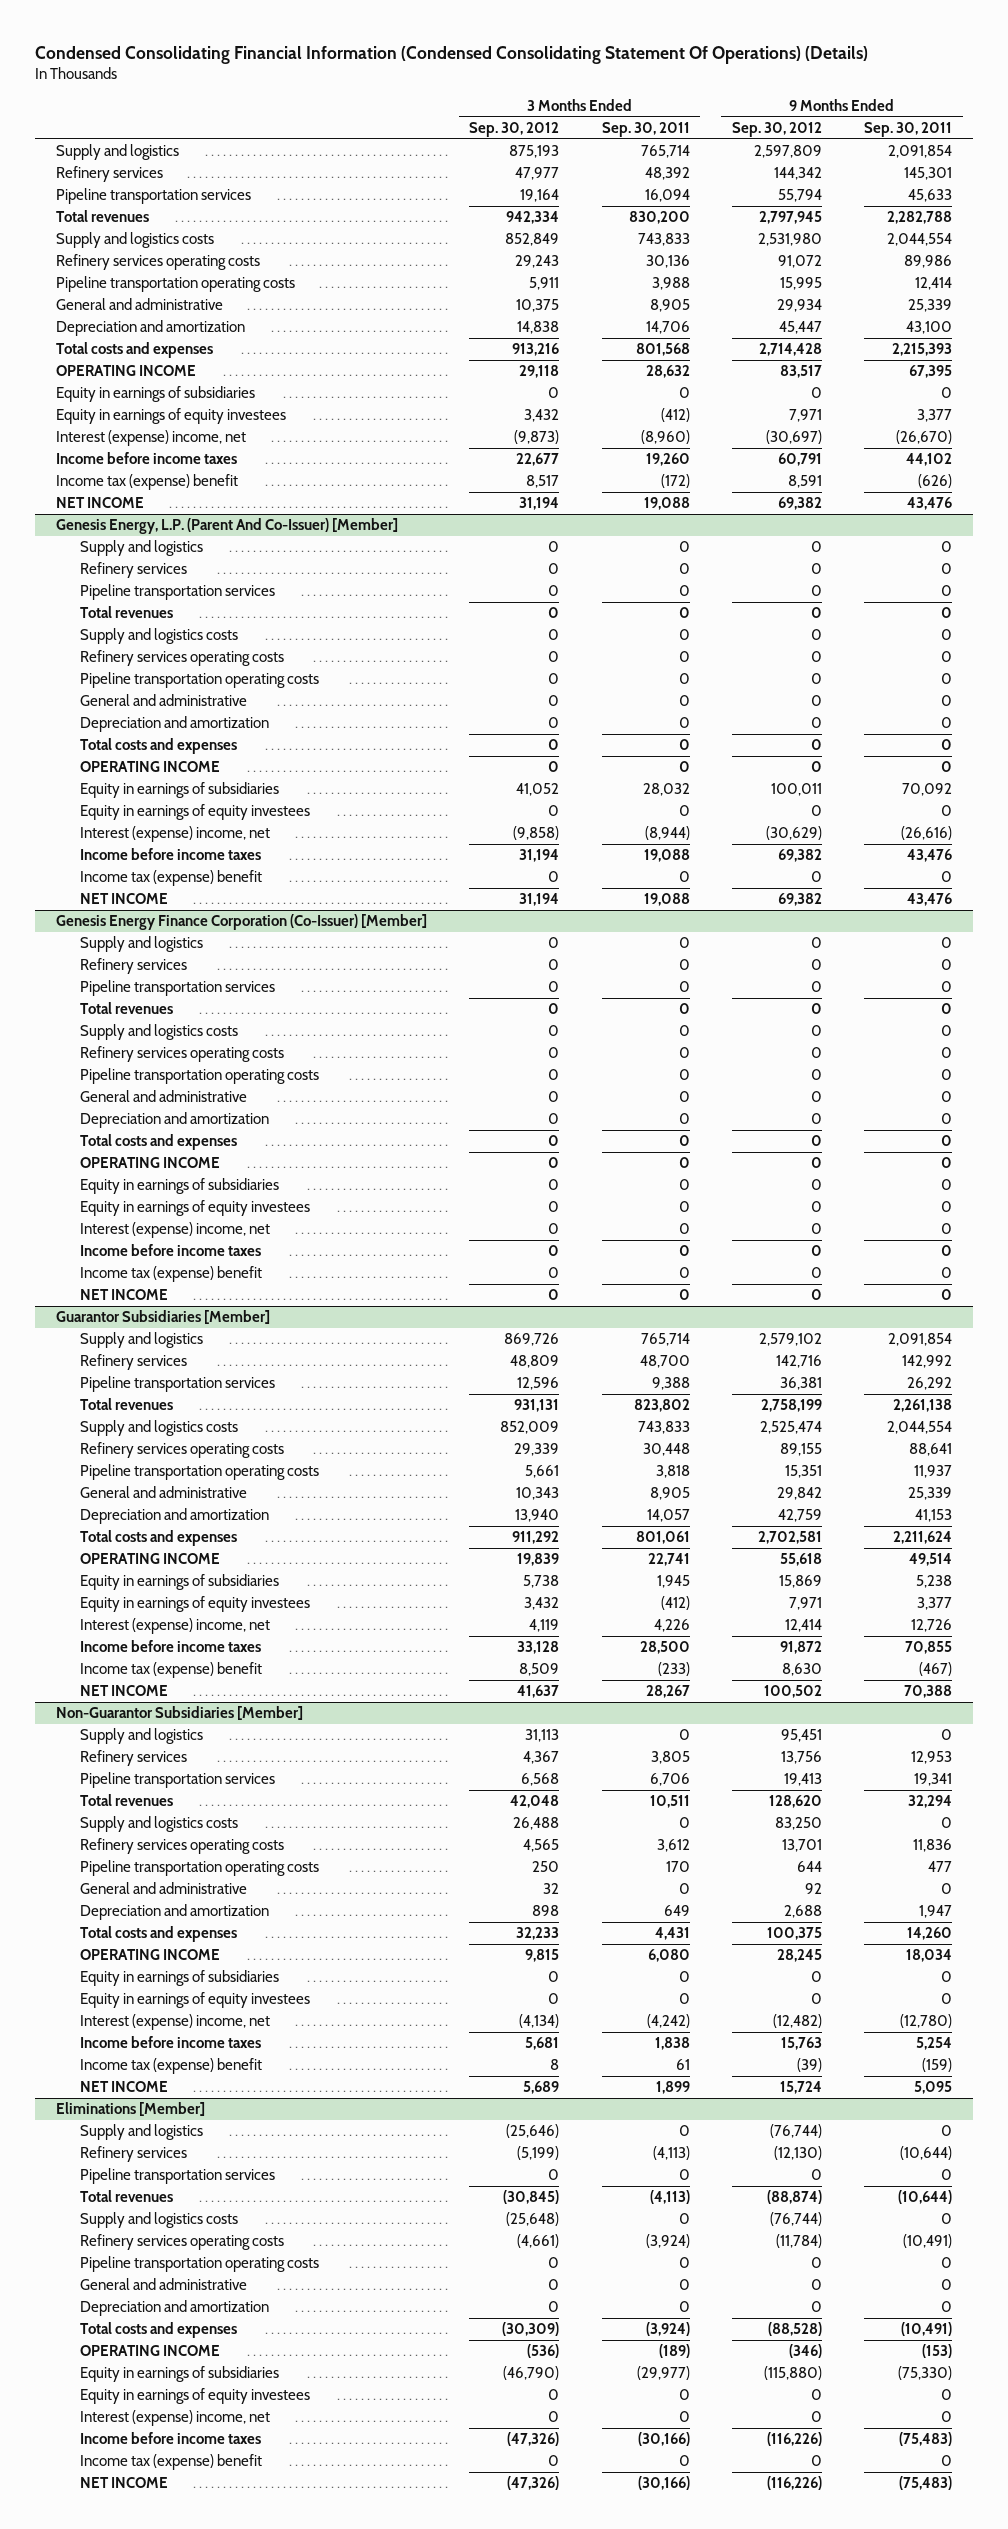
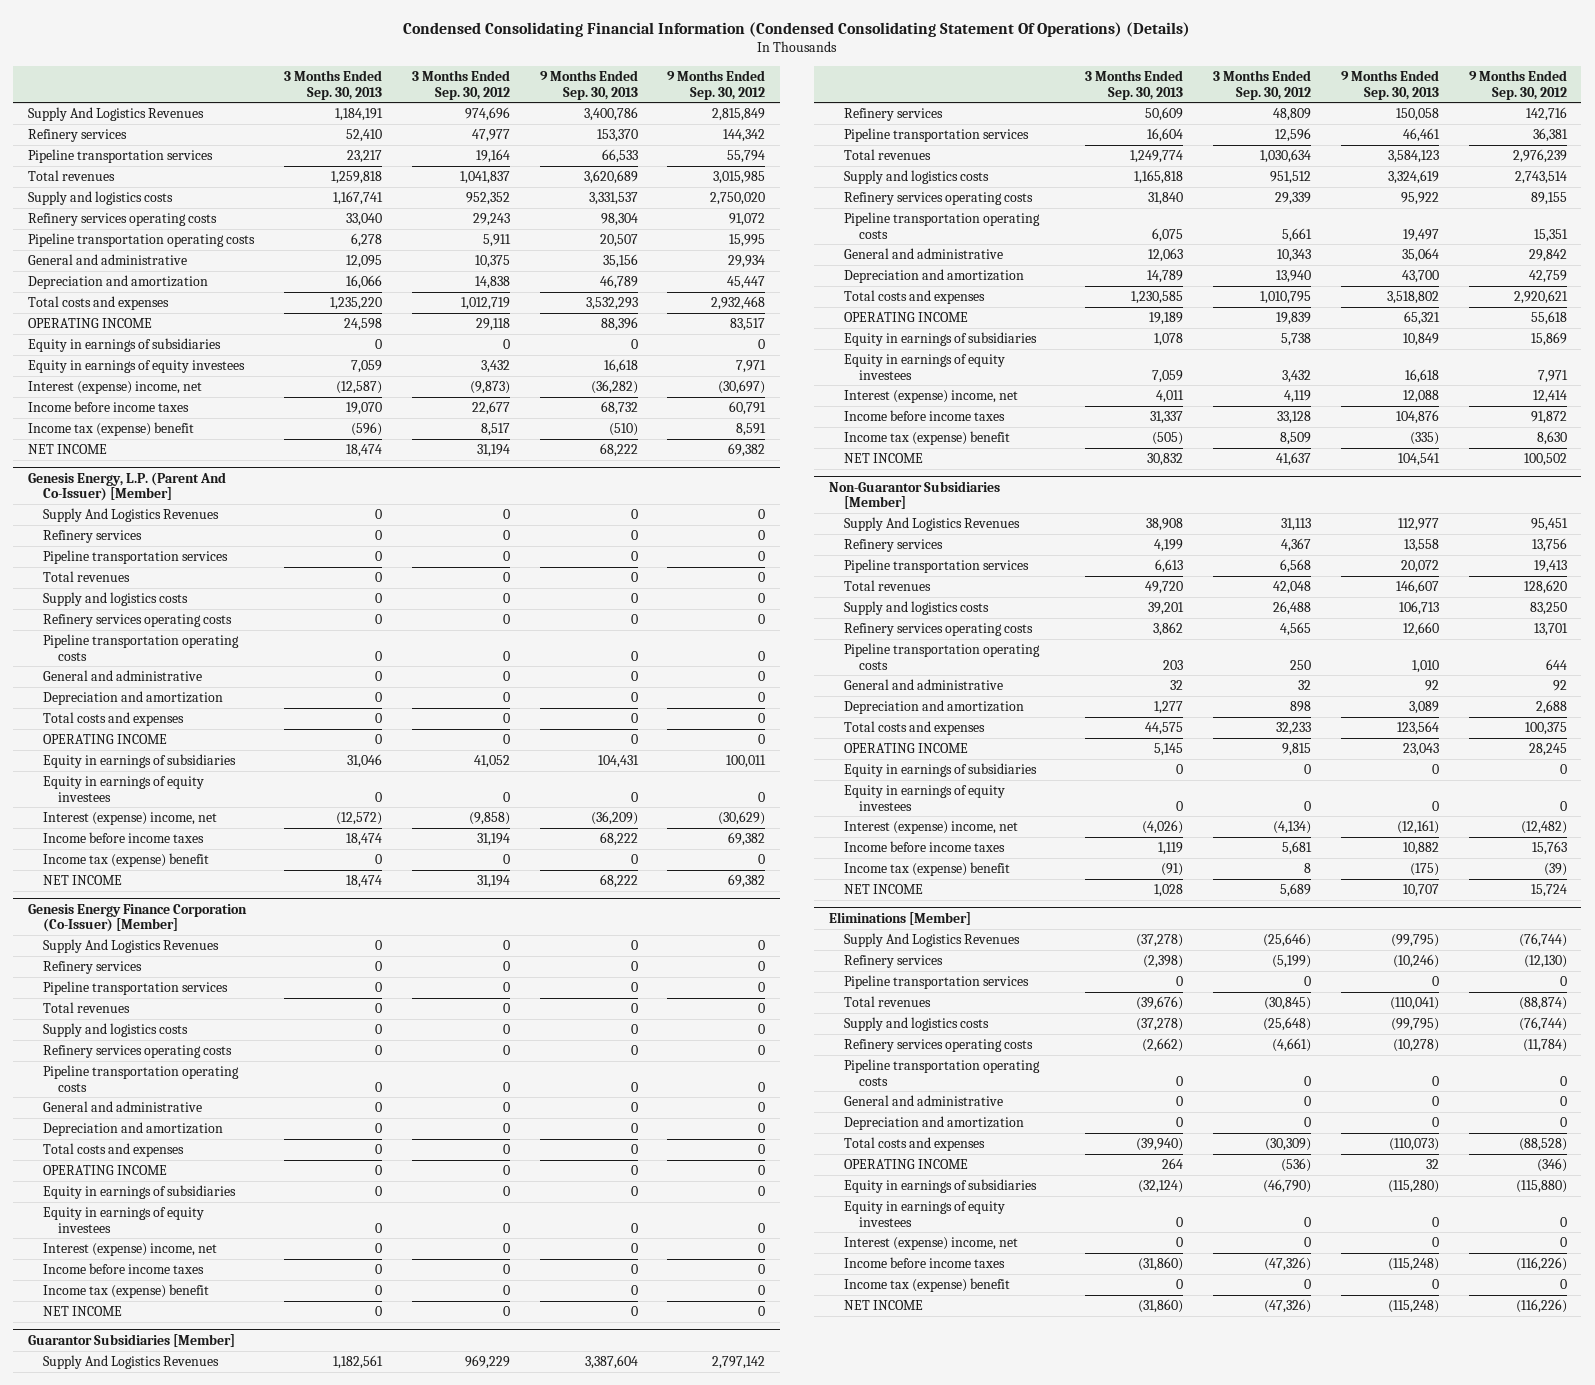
[601,121,690,137] Sep. 30, 2011 -> none
[864,121,953,137] Sep. 30, 2011 -> none
none -> [283,69,382,100] 3 Months Ended Sep. 30, 2013
none -> [539,69,638,100] 9 Months Ended Sep. 30, 2013
[56,144,180,161] Supply and logistics -> [28,107,205,122] Supply And Logistics Revenues
[509,145,560,159] 875,193 -> [464,107,510,122] 974,696
[753,145,822,159] 2,597,809 -> [712,108,766,122] 2,815,849
[506,211,560,225] 942,334 -> [459,171,510,185] 1,041,837
[758,211,822,225] 2,797,945 -> [713,171,766,185] 3,015,985
[505,233,560,247] 852,849 -> [465,192,510,206] 952,352
[757,233,822,247] 2,531,980 -> [710,192,766,206] 2,750,020
[512,343,560,357] 913,216 -> [460,297,510,311] 1,012,719
[758,343,822,357] 2,714,428 -> [711,296,766,311] 2,932,468
[80,540,204,557] Supply and logistics -> [43,508,220,523] Supply And Logistics Revenues
[80,936,204,953] Supply and logistics -> [43,939,220,954] Supply And Logistics Revenues
[80,1332,204,1349] Supply and logistics -> [43,1355,220,1370] Supply And Logistics Revenues
[504,1333,560,1347] 869,726 -> [464,1355,510,1370] 969,229
[758,1333,822,1347] 2,579,102 -> [712,1356,766,1370] 2,797,142
[514,1399,560,1413] 931,131 -> [1259,149,1311,164] 1,030,634
[760,1399,822,1413] 2,758,199 -> [1512,149,1567,164] 2,976,239
[500,1421,560,1435] 852,009 -> [1269,171,1311,185] 951,512
[759,1421,822,1435] 2,525,474 -> [1514,171,1567,185] 2,743,514
[512,1531,560,1545] 911,292 -> [1259,291,1311,305] 1,010,795
[757,1531,822,1545] 2,702,581 -> [1513,290,1568,305] 2,920,621
[80,1728,204,1745] Supply and logistics -> [844,517,1021,532] Supply And Logistics Revenues
[80,2124,204,2141] Supply and logistics -> [844,933,1021,948] Supply And Logistics Revenues

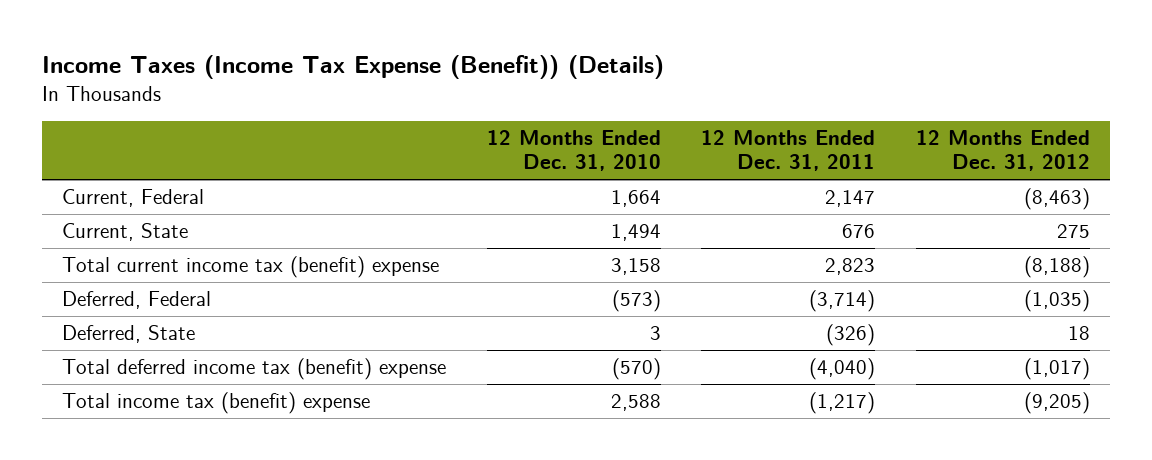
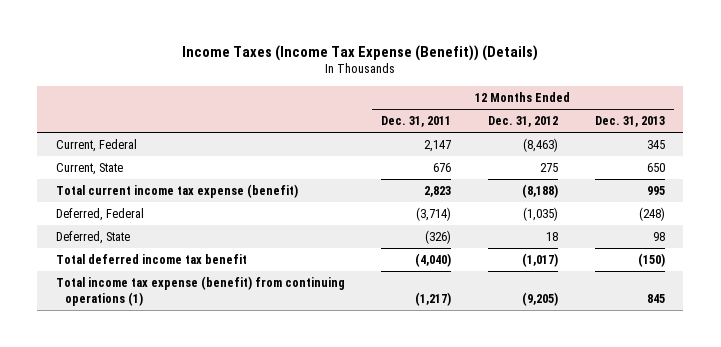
[486,130,661,172] 12 Months Ended Dec. 31, 2010 -> none
none -> [594,116,665,128] Dec. 31, 2013
[61,256,439,279] Total current income tax (benefit) expense -> [55,184,298,199] Total current income tax expense (benefit)
[61,358,446,381] Total deferred income tax (benefit) expense -> [55,254,247,265] Total deferred income tax benefit
[61,392,370,415] Total income tax (benefit) expense -> [55,276,345,306] Total income tax expense (benefit) from continuing operations (1)

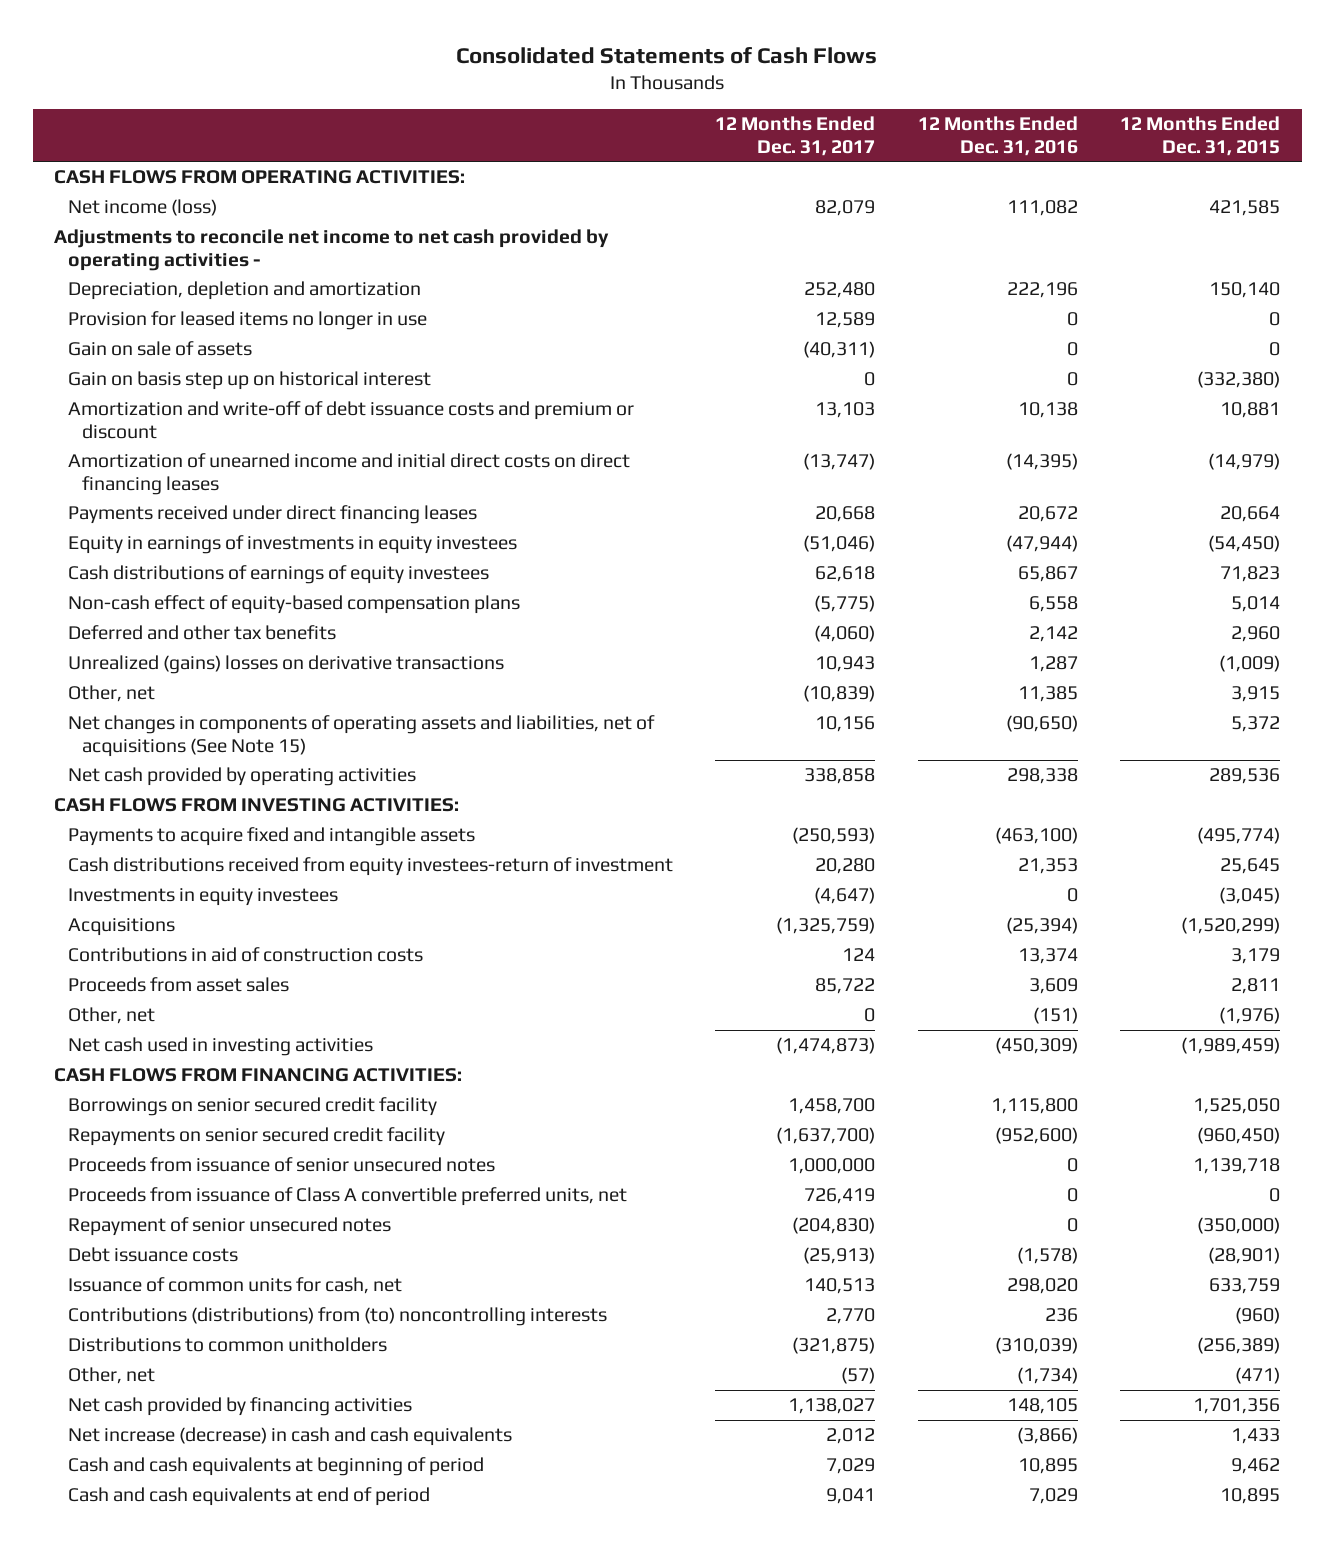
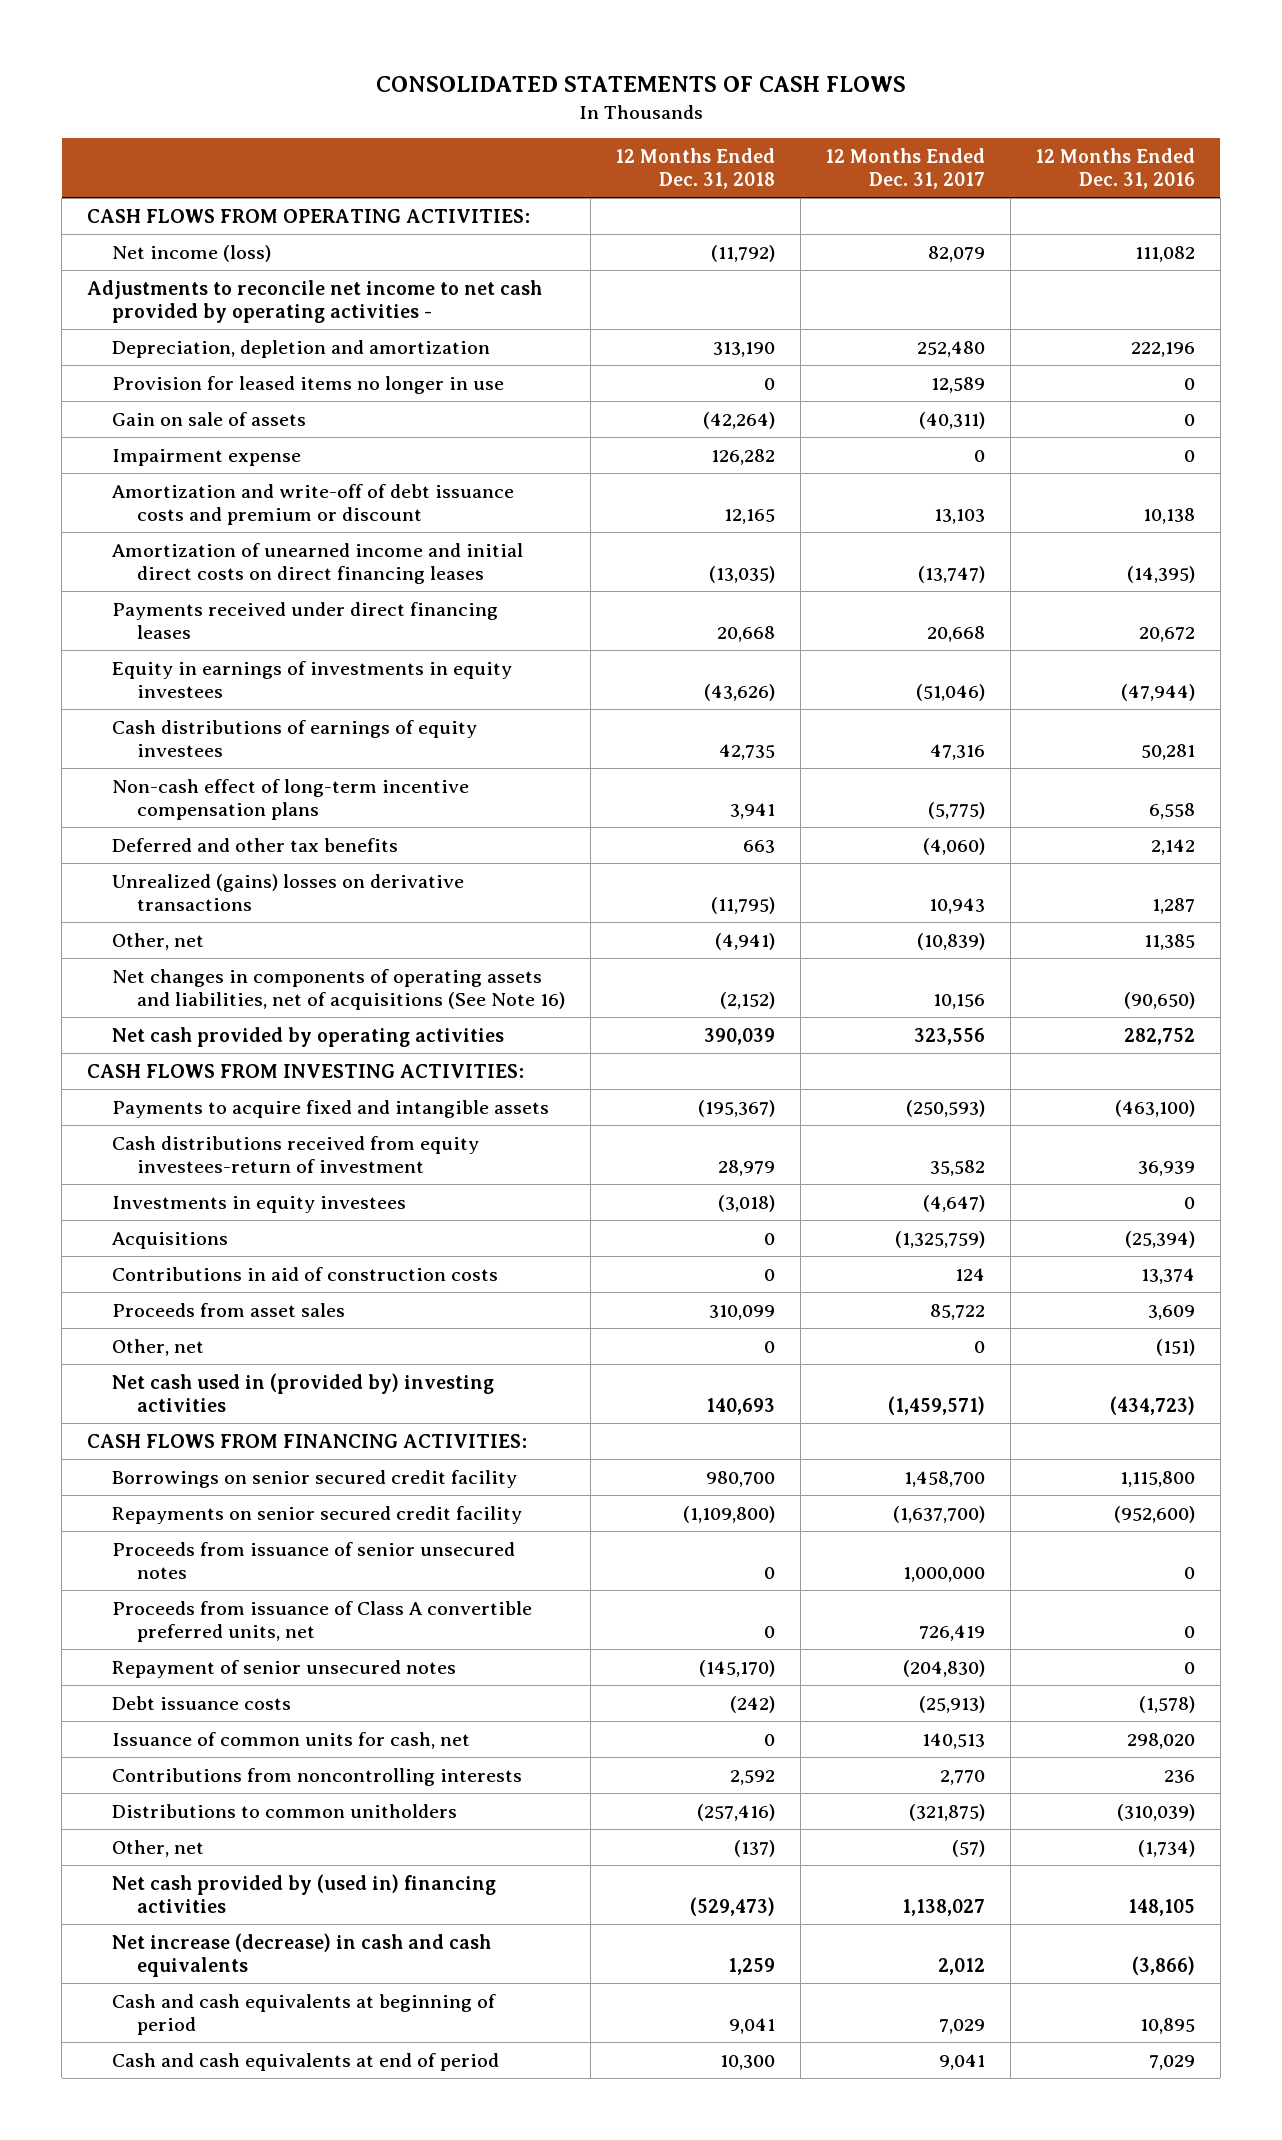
[456,47,878,65] Consolidated Statements of Cash Flows -> [376,76,907,93] CONSOLIDATED STATEMENTS OF CASH FLOWS
[1120,115,1281,156] 12 Months Ended Dec. 31, 2015 -> none
none -> [615,147,776,190] 12 Months Ended Dec. 31, 2018
[67,371,431,391] Gain on basis step up on historical interest -> none
none -> [112,448,302,466] Impairment expense
[815,566,876,583] 62,618 -> [930,744,986,761] 47,316
[1017,566,1078,583] 65,867 -> [1141,744,1196,761] 50,281
[67,595,520,615] Non-cash effect of equity-based compensation plans -> [112,778,470,821] Non-cash effect of long-term incentive compensation plans
[67,715,655,757] Net changes in components of operating assets and liabilities, net of acquisitions (See Note 15) -> [112,968,566,1011] Net changes in components of operating assets and liabilities, net of acquisitions (See Note 16)
[804,768,876,785] 338,858 -> [914,1027,986,1045] 323,556
[1006,768,1078,785] 298,338 -> [1124,1027,1196,1045] 282,752
[815,858,876,875] 20,280 -> [930,1160,986,1177] 35,582
[1017,858,1078,875] 21,353 -> [1138,1161,1196,1177] 36,939
[67,1037,373,1057] Net cash used in investing activities -> [112,1372,495,1413] Net cash used in (provided by) investing activities
[776,1037,876,1055] (1,474,873) -> [888,1396,986,1416] (1,459,571)
[994,1037,1078,1055] (450,309) -> [1110,1396,1196,1416] (434,723)
[67,1307,607,1327] Contributions (distributions) from (to) noncontrolling interests -> [112,1767,523,1786] Contributions from noncontrolling interests
[67,1397,412,1417] Net cash provided by financing activities -> [112,1873,497,1914] Net cash provided by (used in) financing activities

